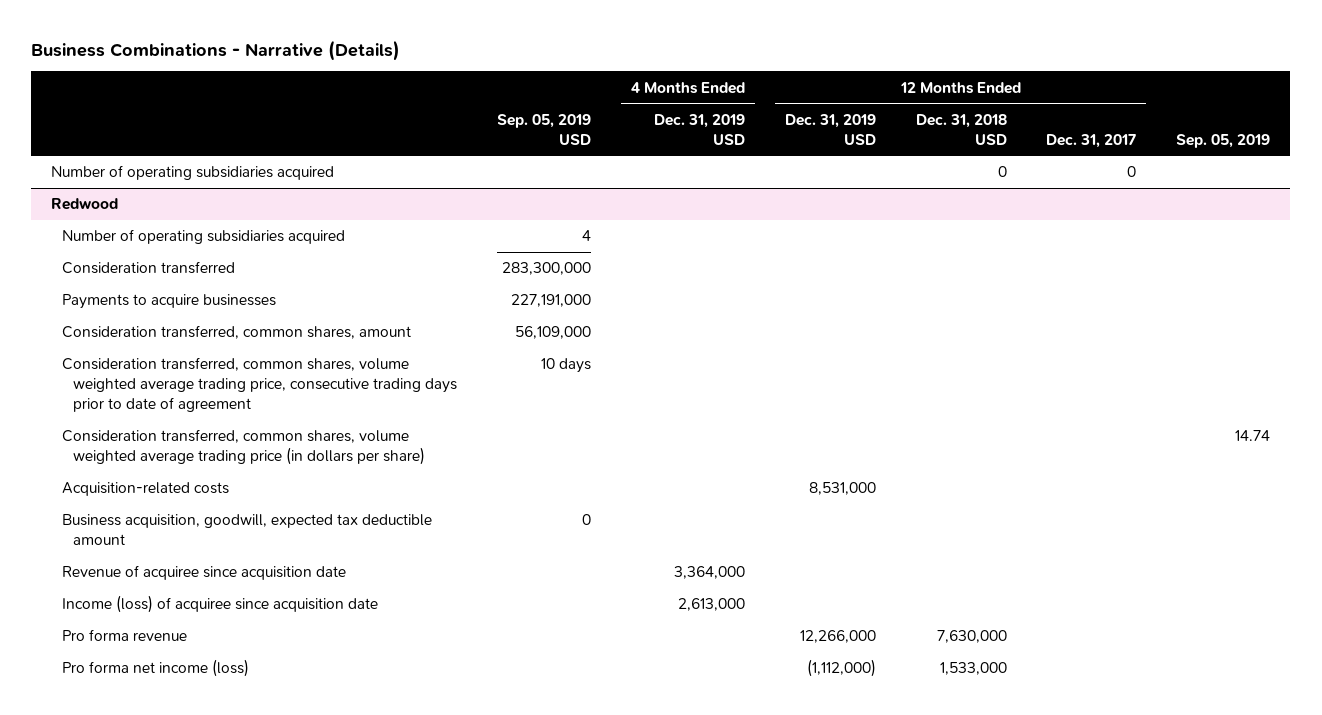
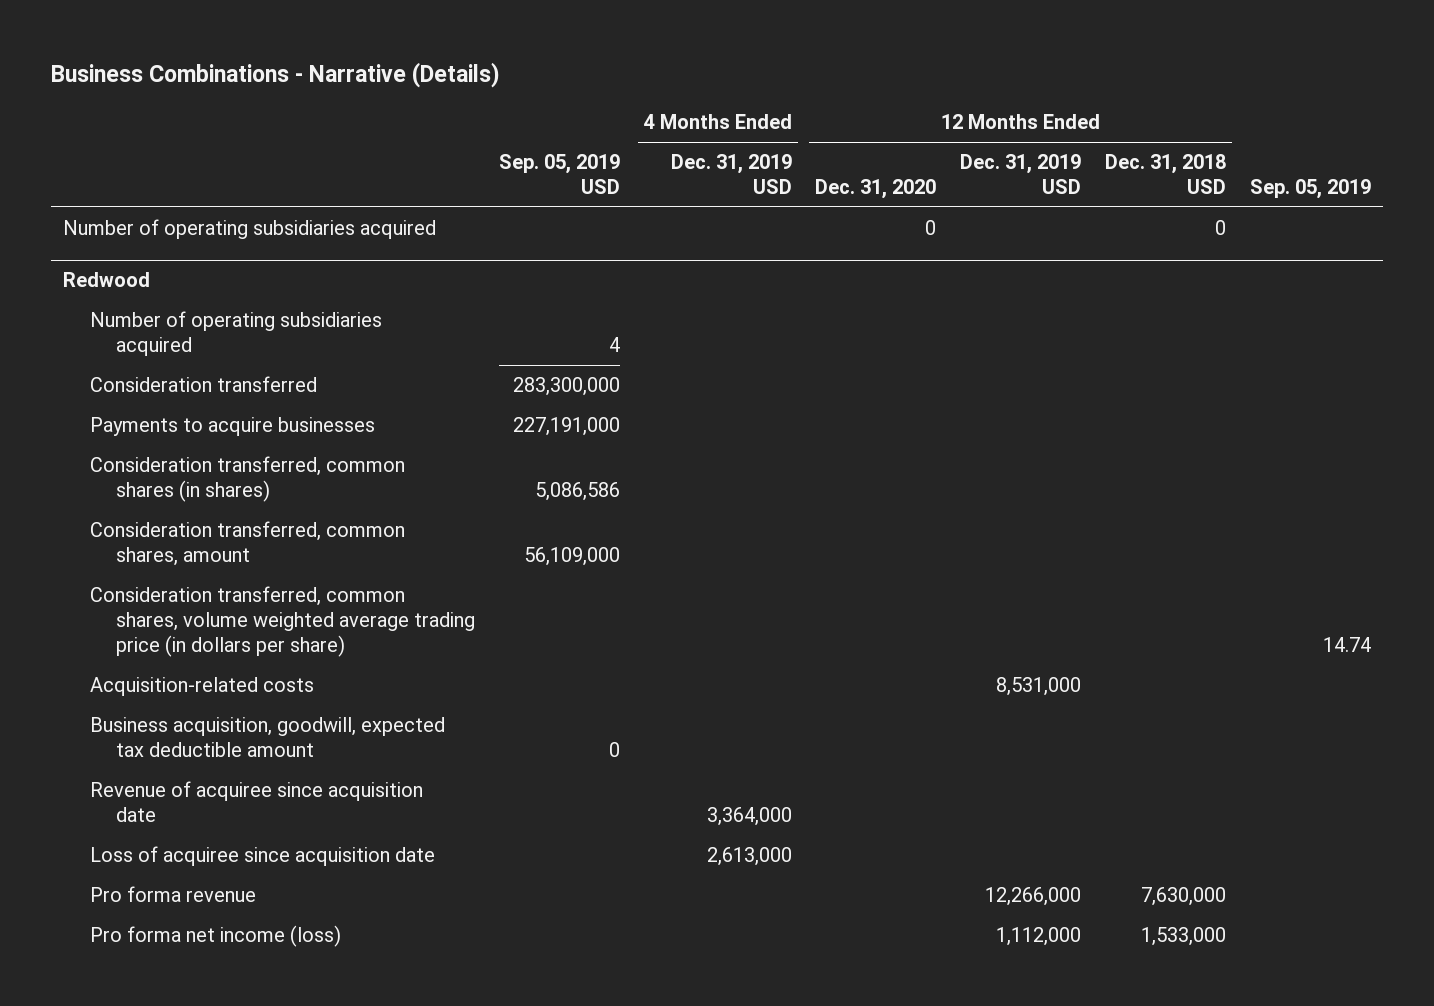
[1046,133,1137,148] Dec. 31, 2017 -> none
none -> [815,179,937,200] Dec. 31, 2020
none -> [89,455,405,502] Consideration transferred, common shares (in shares)
[62,357,458,413] Consideration transferred, common shares, volume weighted average trading price, consecutive trading days prior to date of agreement -> none
[62,595,379,614] Income (loss) of acquiree since acquisition date -> [89,845,435,866] Loss of acquiree since acquisition date
[806,659,876,678] (1,112,000) -> [996,926,1082,946] 1,112,000

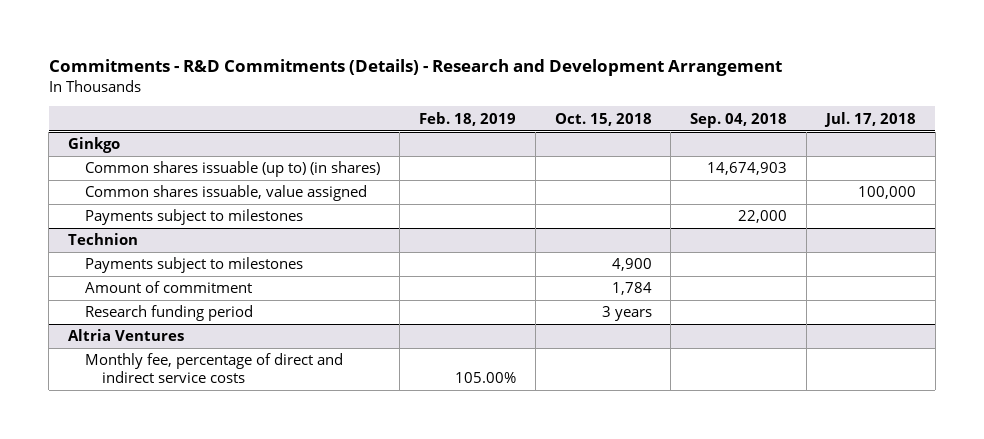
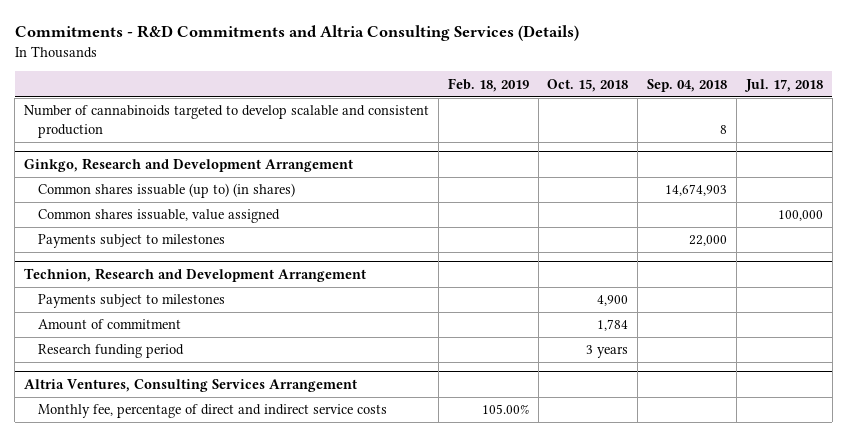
[48,58,782,76] Commitments - R&D Commitments (Details) - Research and Development Arrangement -> [14,25,579,42] Commitments - R&D Commitments and Altria Consulting Services (Details)
none -> [23,105,429,138] Number of cannabinoids targeted to develop scalable and consistent production
[68,137,121,154] Ginkgo -> [23,157,353,172] Ginkgo, Research and Development Arrangement
[68,233,139,246] Technion -> [23,267,366,282] Technion, Research and Development Arrangement
[68,329,185,342] Altria Ventures -> [23,378,357,392] Altria Ventures, Consulting Services Arrangement

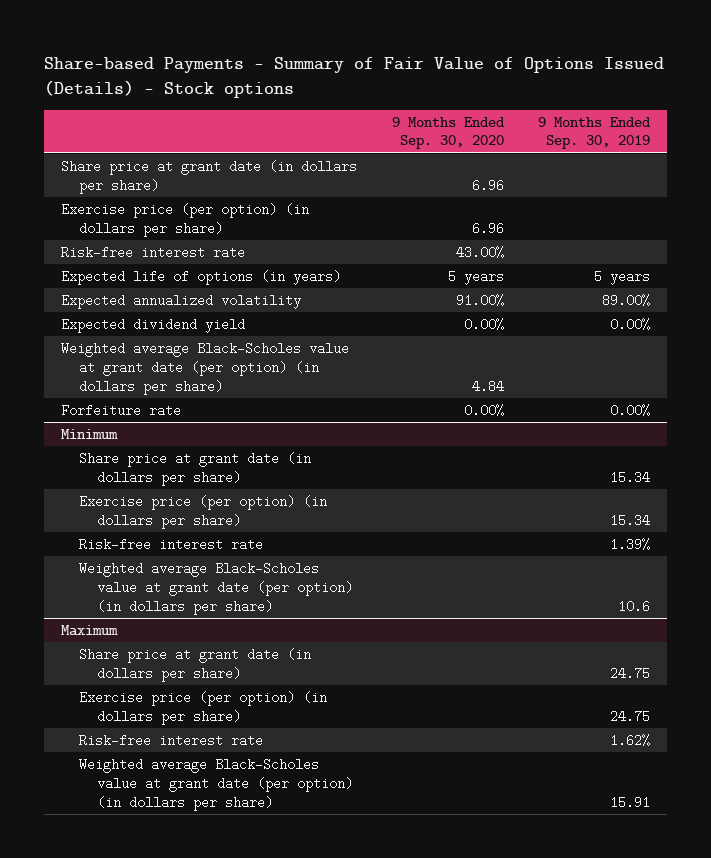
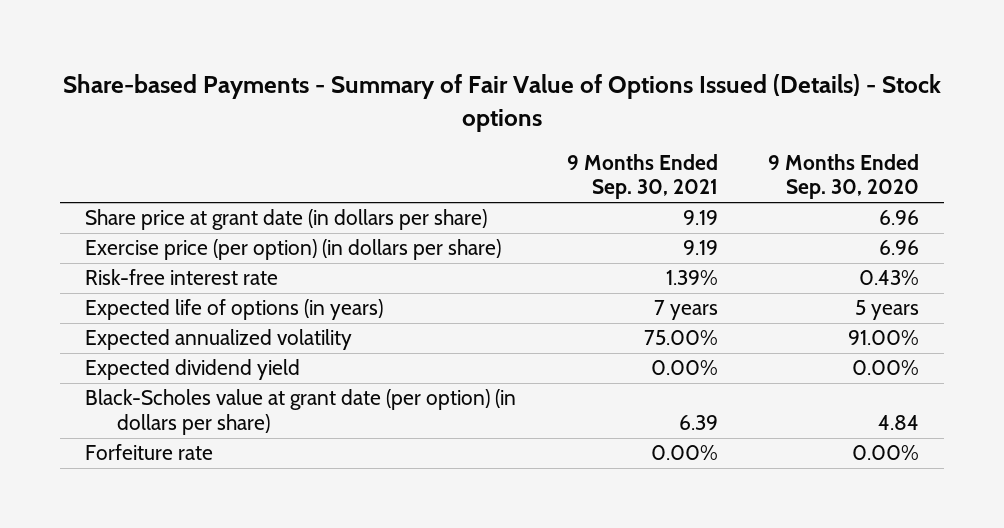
[537,116,651,150] 9 Months Ended Sep. 30, 2019 -> none
none -> [566,153,718,200] 9 Months Ended Sep. 30, 2021
[455,245,504,259] 43.00% -> [859,270,920,286] 0.43%
[61,341,350,395] Weighted average Black-Scholes value at grant date (per option) (in dollars per share) -> [85,389,517,436] Black-Scholes value at grant date (per option) (in dollars per share)
[61,428,119,439] Minimum -> none
[79,451,312,486] Share price at grant date (in dollars per share) -> none
[79,494,328,529] Exercise price (per option) (in dollars per share) -> none
[79,537,264,551] Risk-free interest rate -> none
[79,561,354,615] Weighted average Black-Scholes value at grant date (per option) (in dollars per share) -> none
[61,624,119,636] Maximum -> none
[79,647,312,682] Share price at grant date (in dollars per share) -> none
[79,690,328,725] Exercise price (per option) (in dollars per share) -> none
[79,733,264,747] Risk-free interest rate -> none
[79,757,354,811] Weighted average Black-Scholes value at grant date (per option) (in dollars per share) -> none

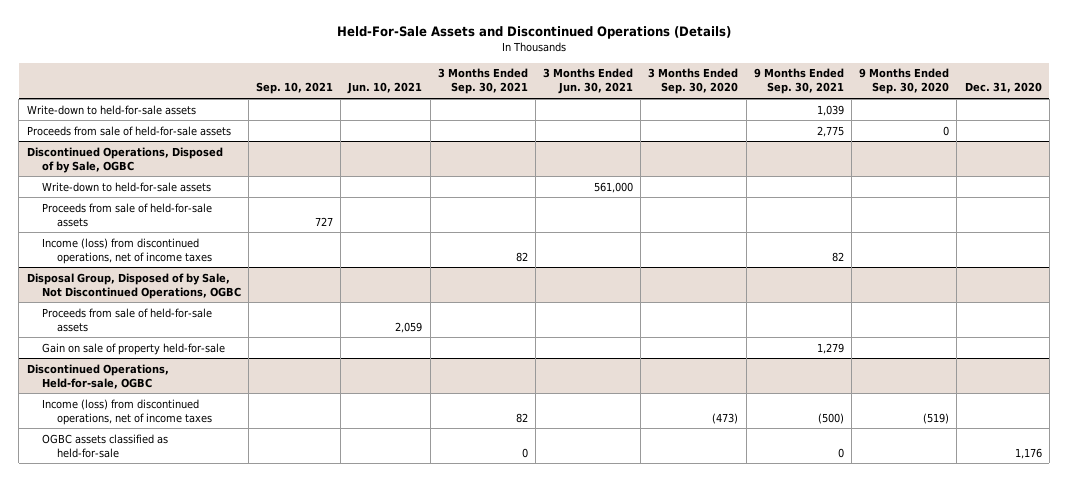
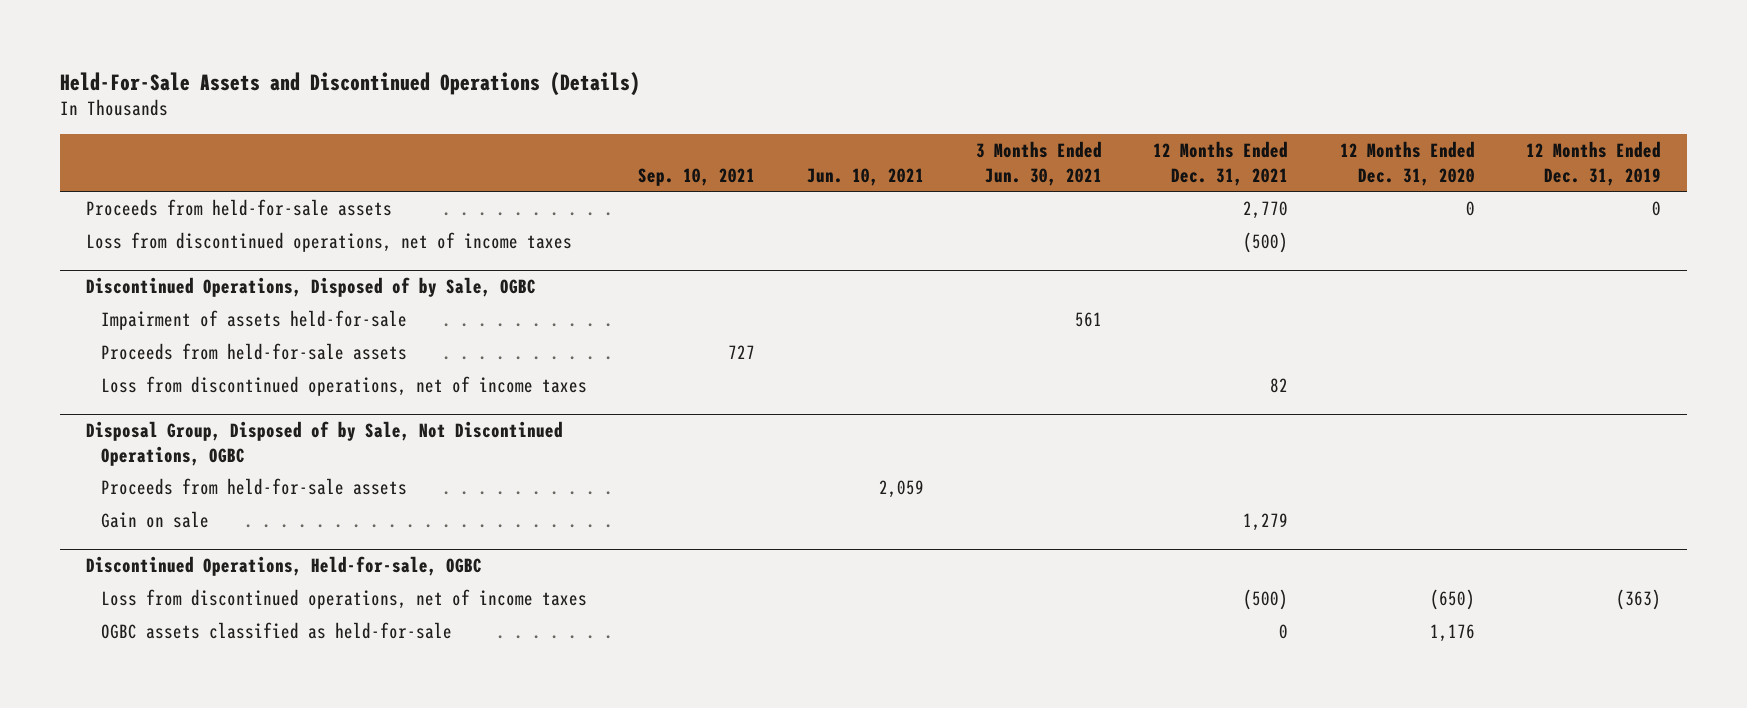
[437,68,528,95] 3 Months Ended Sep. 30, 2021 -> none
[648,68,739,95] 3 Months Ended Sep. 30, 2020 -> none
[753,68,844,95] 9 Months Ended Sep. 30, 2021 -> none
[859,68,950,95] 9 Months Ended Sep. 30, 2020 -> none
[964,82,1042,94] Dec. 31, 2020 -> none
none -> [1153,141,1289,186] 12 Months Ended Dec. 31, 2021
none -> [1339,141,1475,186] 12 Months Ended Dec. 31, 2020
none -> [1526,141,1662,186] 12 Months Ended Dec. 31, 2019
[26,104,196,115] Write-down to held-for-sale assets -> none
[26,125,231,136] Proceeds from sale of held-for-sale assets -> [85,198,392,216] Proceeds from held-for-sale assets
none -> [85,231,572,252] Loss from discontinued operations, net of income taxes
[41,181,211,192] Write-down to held-for-sale assets -> [100,309,407,330] Impairment of assets held-for-sale
[594,181,634,193] 561,000 -> [1074,311,1102,327] 561
[41,202,212,227] Proceeds from sale of held-for-sale assets -> [100,342,407,360] Proceeds from held-for-sale assets
[41,237,212,264] Income (loss) from discontinued operations, net of income taxes -> [100,375,587,396] Loss from discontinued operations, net of income taxes
[41,307,212,332] Proceeds from sale of held-for-sale assets -> [100,477,407,495] Proceeds from held-for-sale assets
[41,342,225,355] Gain on sale of property held-for-sale -> [100,510,209,528] Gain on sale
[41,398,212,425] Income (loss) from discontinued operations, net of income taxes -> [100,588,587,609] Loss from discontinued operations, net of income taxes

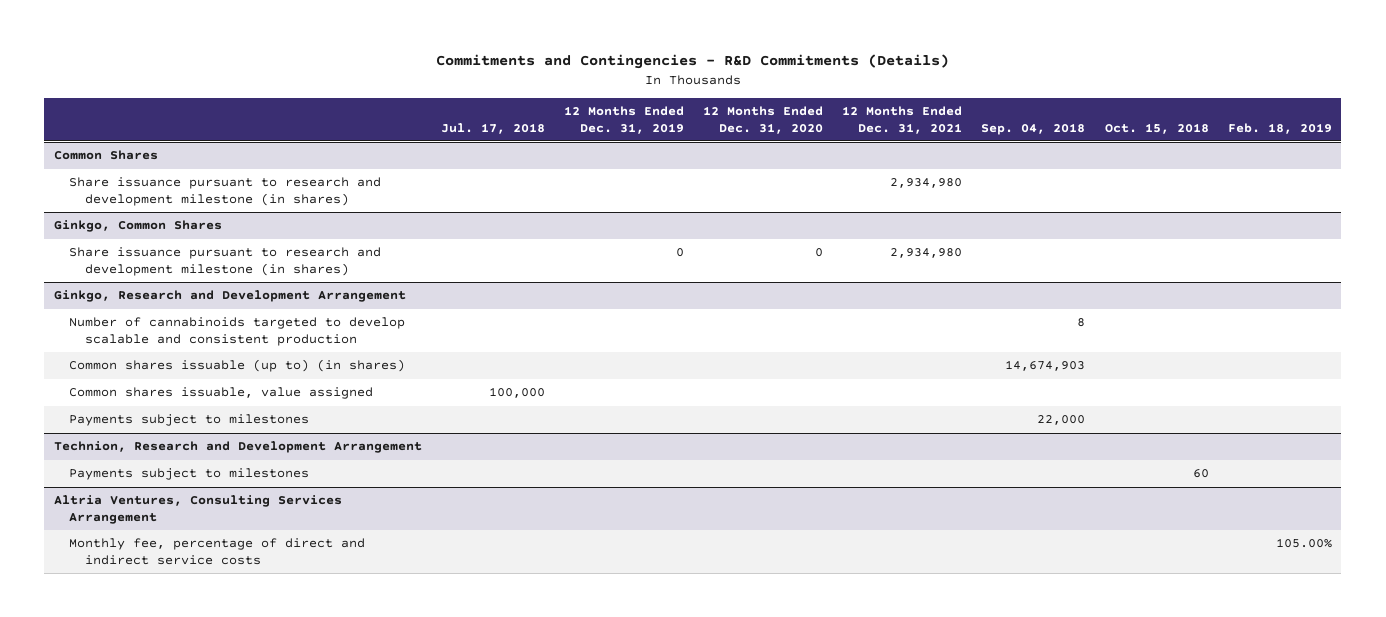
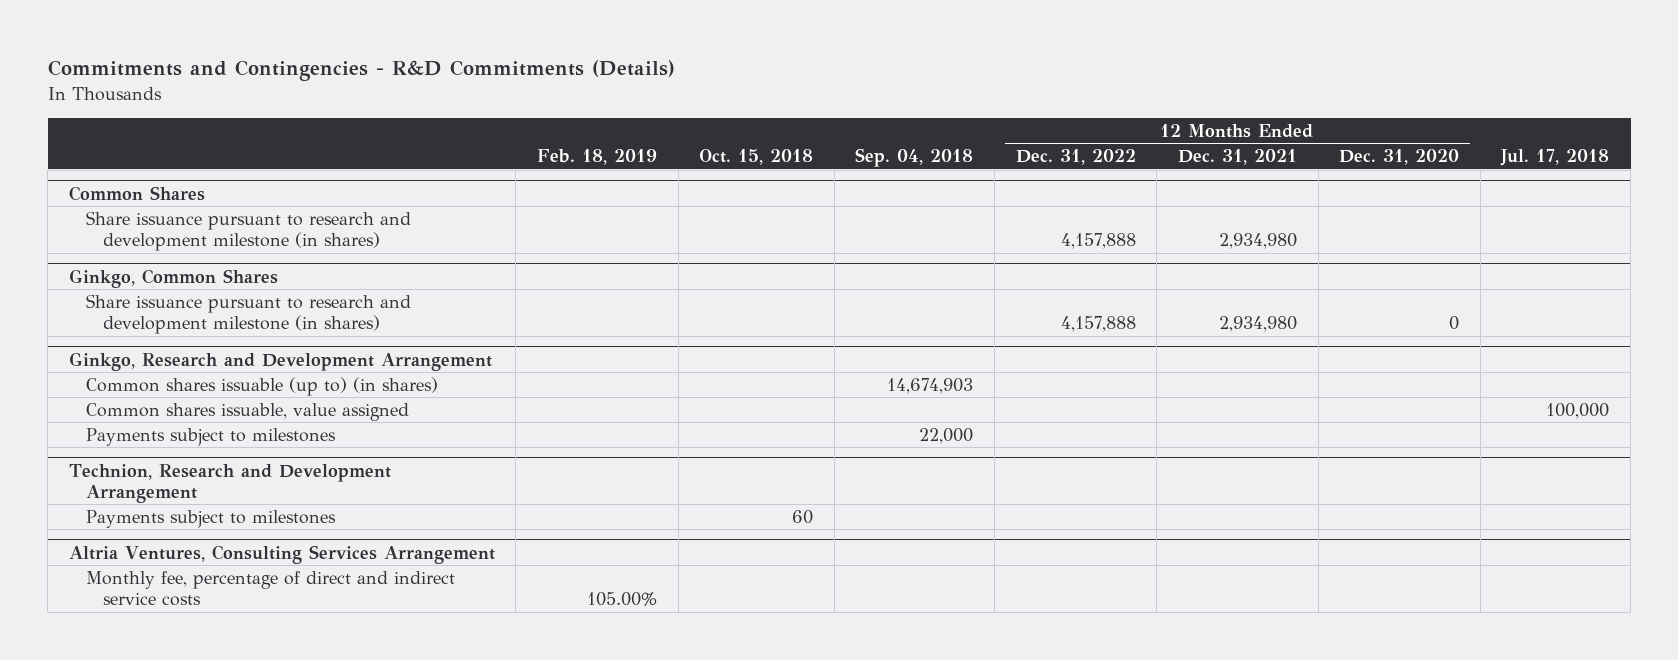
[564,105,685,134] 12 Months Ended Dec. 31, 2019 -> none
none -> [1015,149,1136,166] Dec. 31, 2022
[69,317,406,347] Number of cannabinoids targeted to develop scalable and consistent production -> none

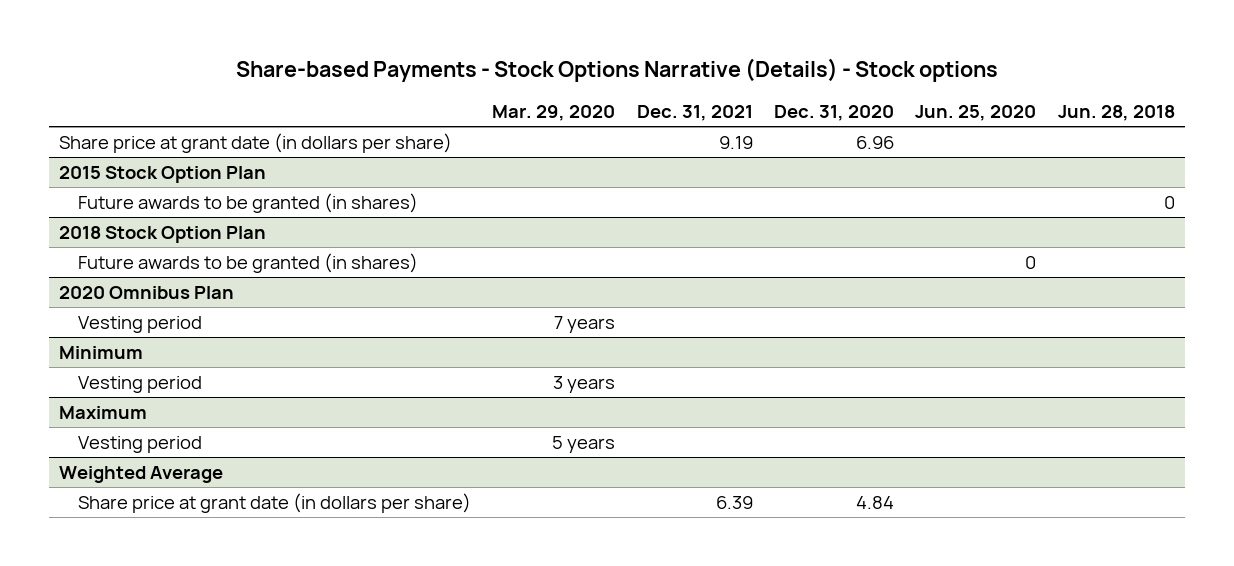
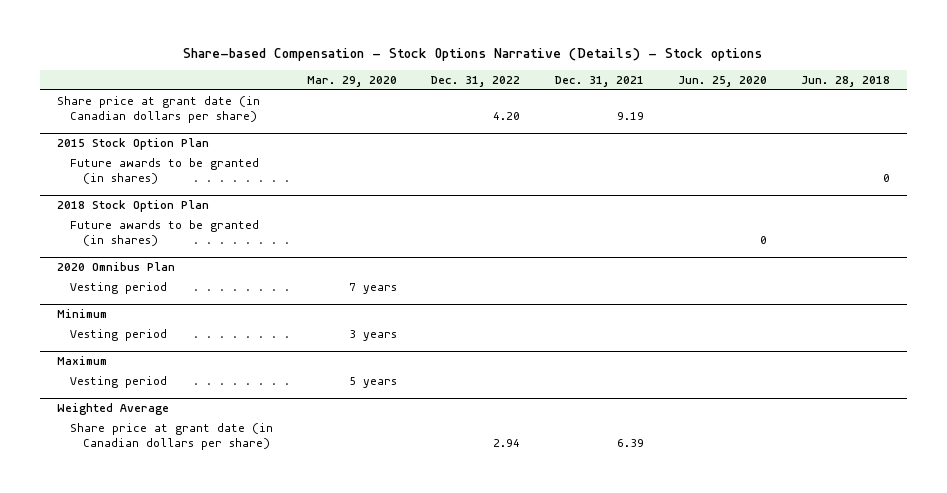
[236,58,999,83] Share-based Payments - Stock Options Narrative (Details) - Stock options -> [183,48,763,62] Share-based Compensation - Stock Options Narrative (Details) - Stock options
[773,105,894,122] Dec. 31, 2020 -> none
none -> [431,76,521,88] Dec. 31, 2022
[59,132,453,153] Share price at grant date (in dollars per share) -> [56,95,260,123] Share price at grant date (in Canadian dollars per share)
[77,492,471,513] Share price at grant date (in dollars per share) -> [70,422,274,450] Share price at grant date (in Canadian dollars per share)

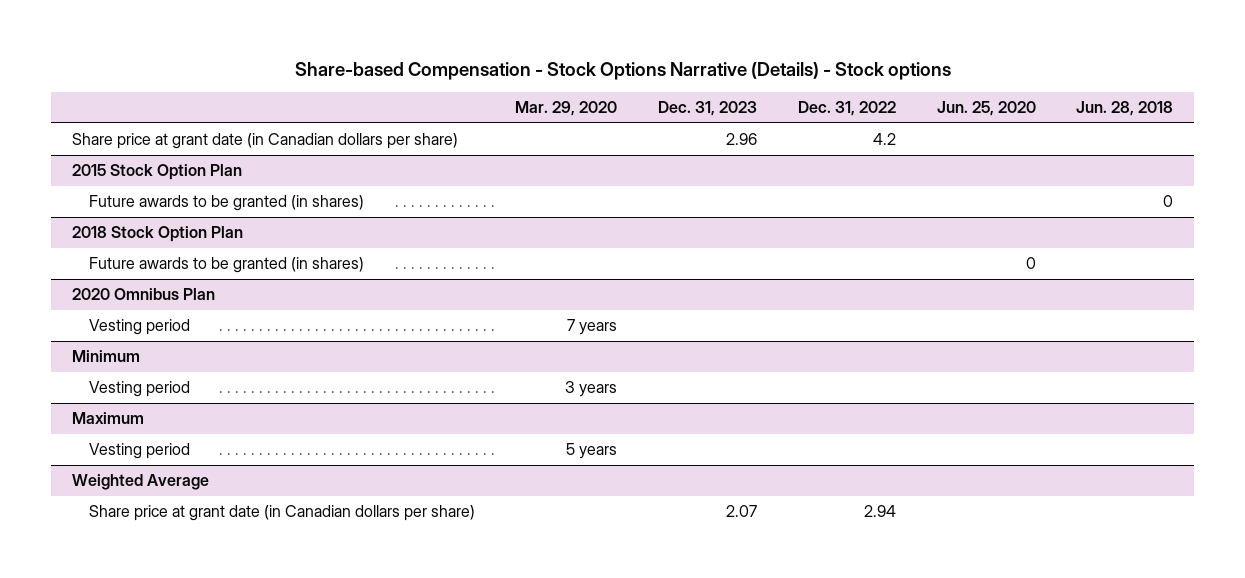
[554,76,644,88] Dec. 31, 2021 -> none
none -> [658,101,758,117] Dec. 31, 2023
[493,111,521,120] 4.20 -> [872,133,896,146] 4.2

